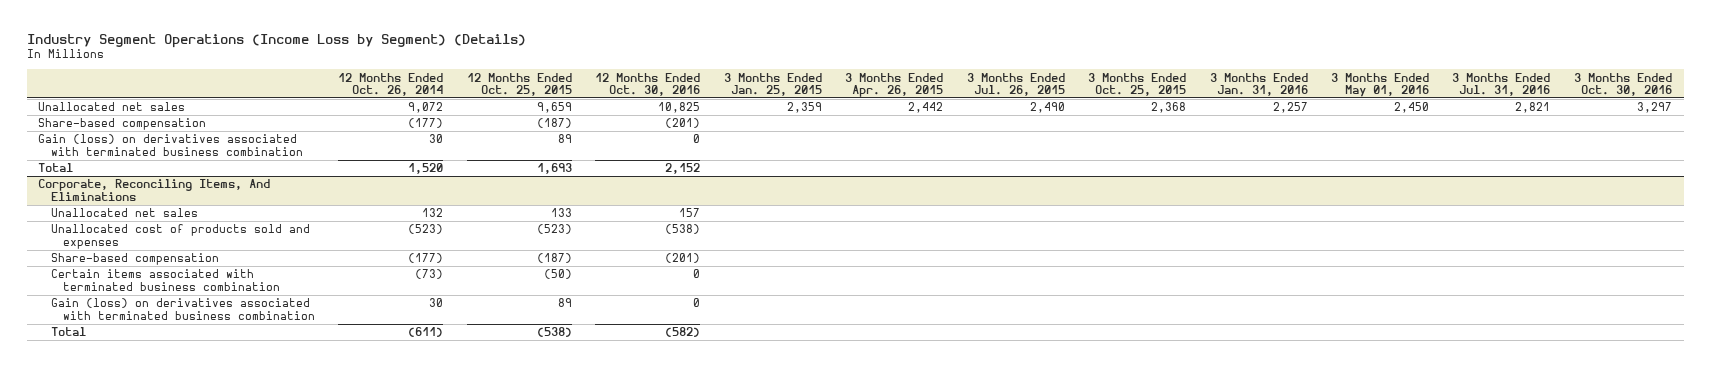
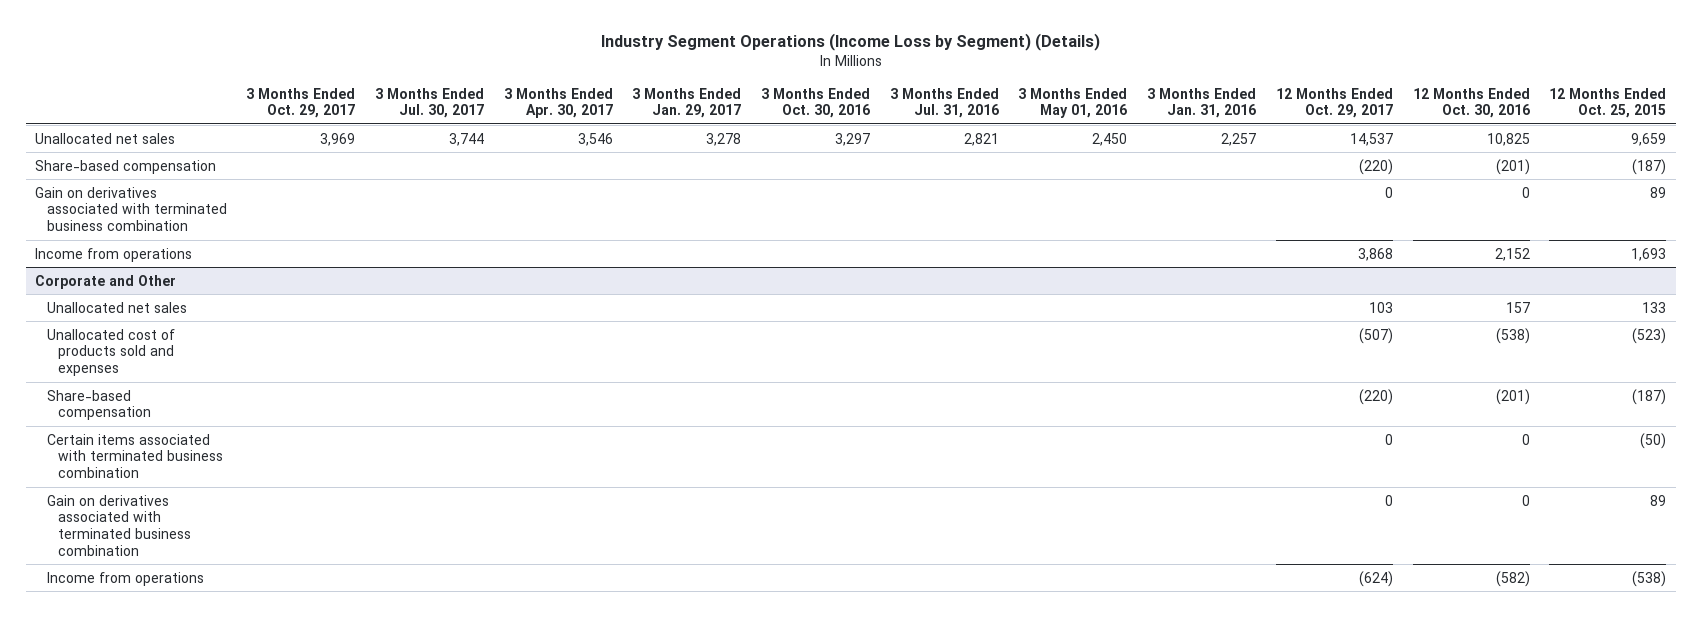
[338,72,444,97] 12 Months Ended Oct. 26, 2014 -> none
[723,72,822,97] 3 Months Ended Jan. 25, 2015 -> none
[845,72,944,98] 3 Months Ended Apr. 26, 2015 -> none
[966,72,1065,97] 3 Months Ended Jul. 26, 2015 -> none
[1088,72,1187,97] 3 Months Ended Oct. 25, 2015 -> none
none -> [246,87,356,119] 3 Months Ended Oct. 29, 2017
none -> [375,87,485,119] 3 Months Ended Jul. 30, 2017
none -> [503,87,613,119] 3 Months Ended Apr. 30, 2017
none -> [632,87,742,119] 3 Months Ended Jan. 29, 2017
none -> [1275,87,1393,119] 12 Months Ended Oct. 29, 2017
[38,179,271,201] Corporate, Reconciling Items, And Eliminations -> none
[38,134,303,156] Gain (loss) on derivatives associated with terminated business combination -> [35,186,227,231] Gain on derivatives associated with terminated business combination
[38,163,74,173] Total -> [35,247,193,262] Income from operations
none -> [35,274,177,289] Corporate and Other
[50,298,315,320] Gain (loss) on derivatives associated with terminated business combination -> [46,494,191,556] Gain on derivatives associated with terminated business combination
[50,327,86,337] Total -> [46,571,204,586] Income from operations

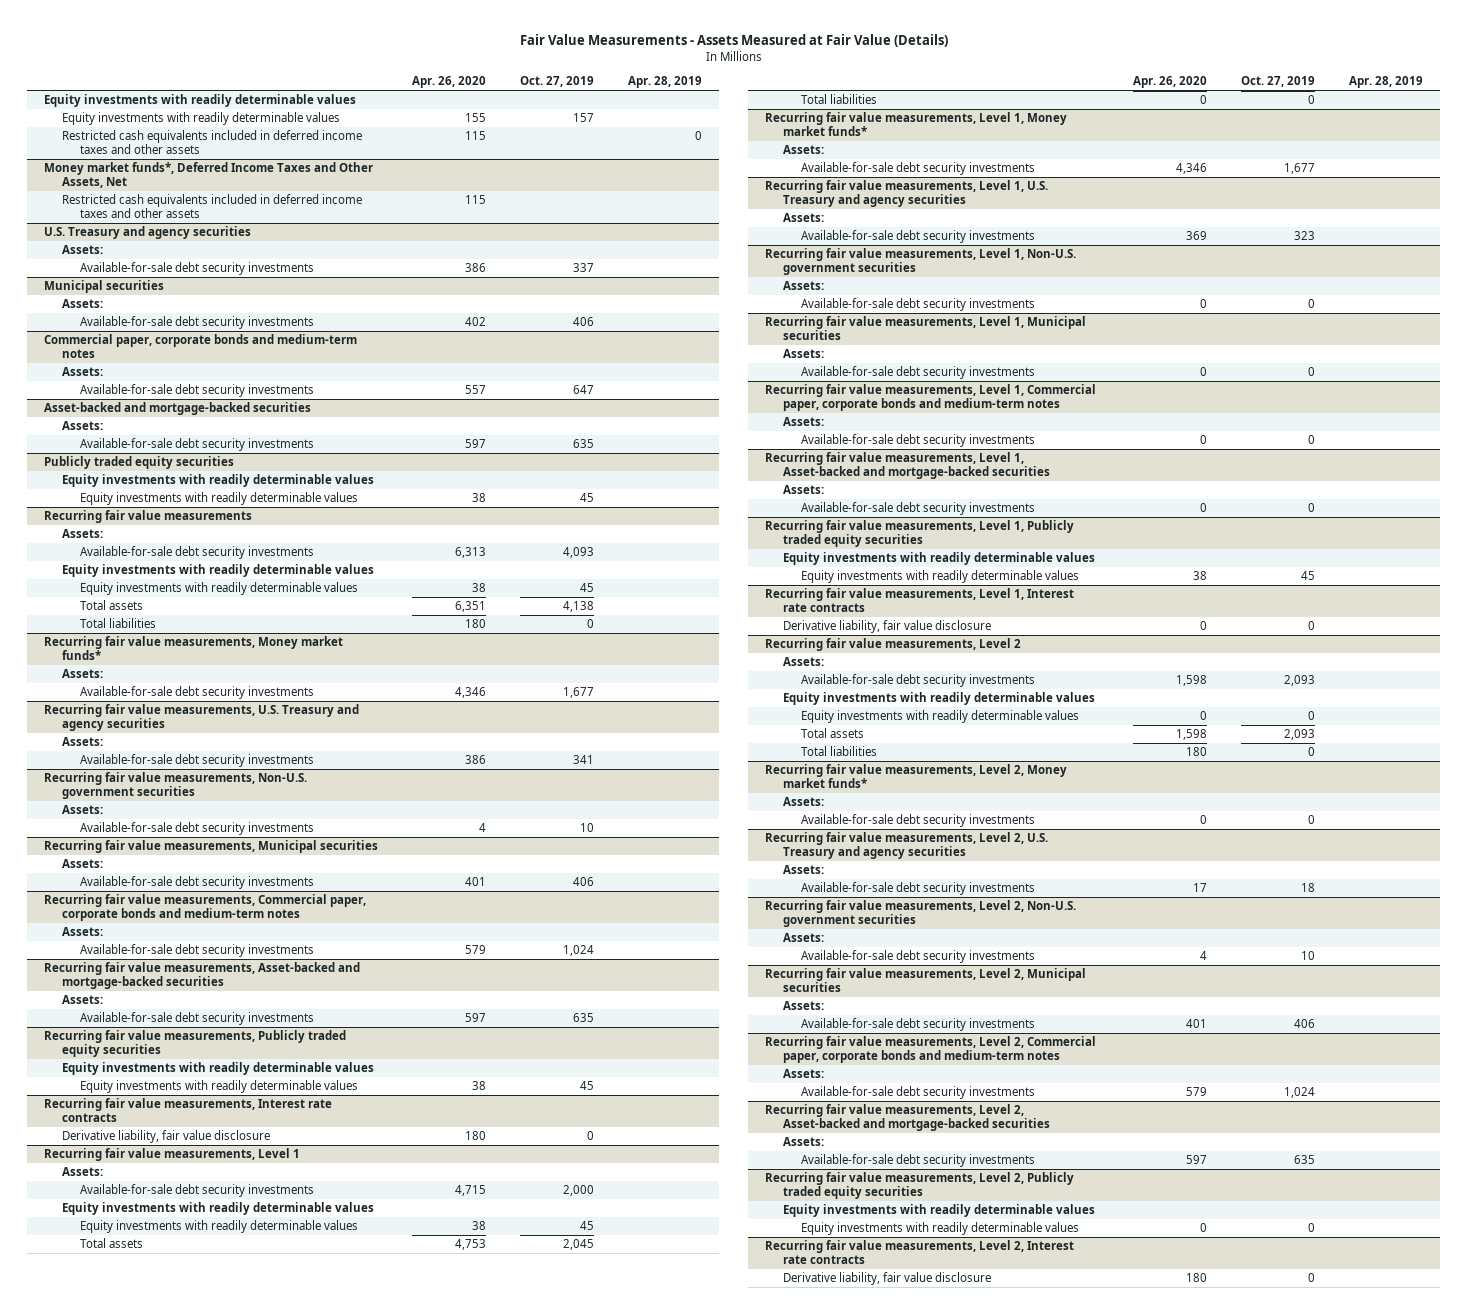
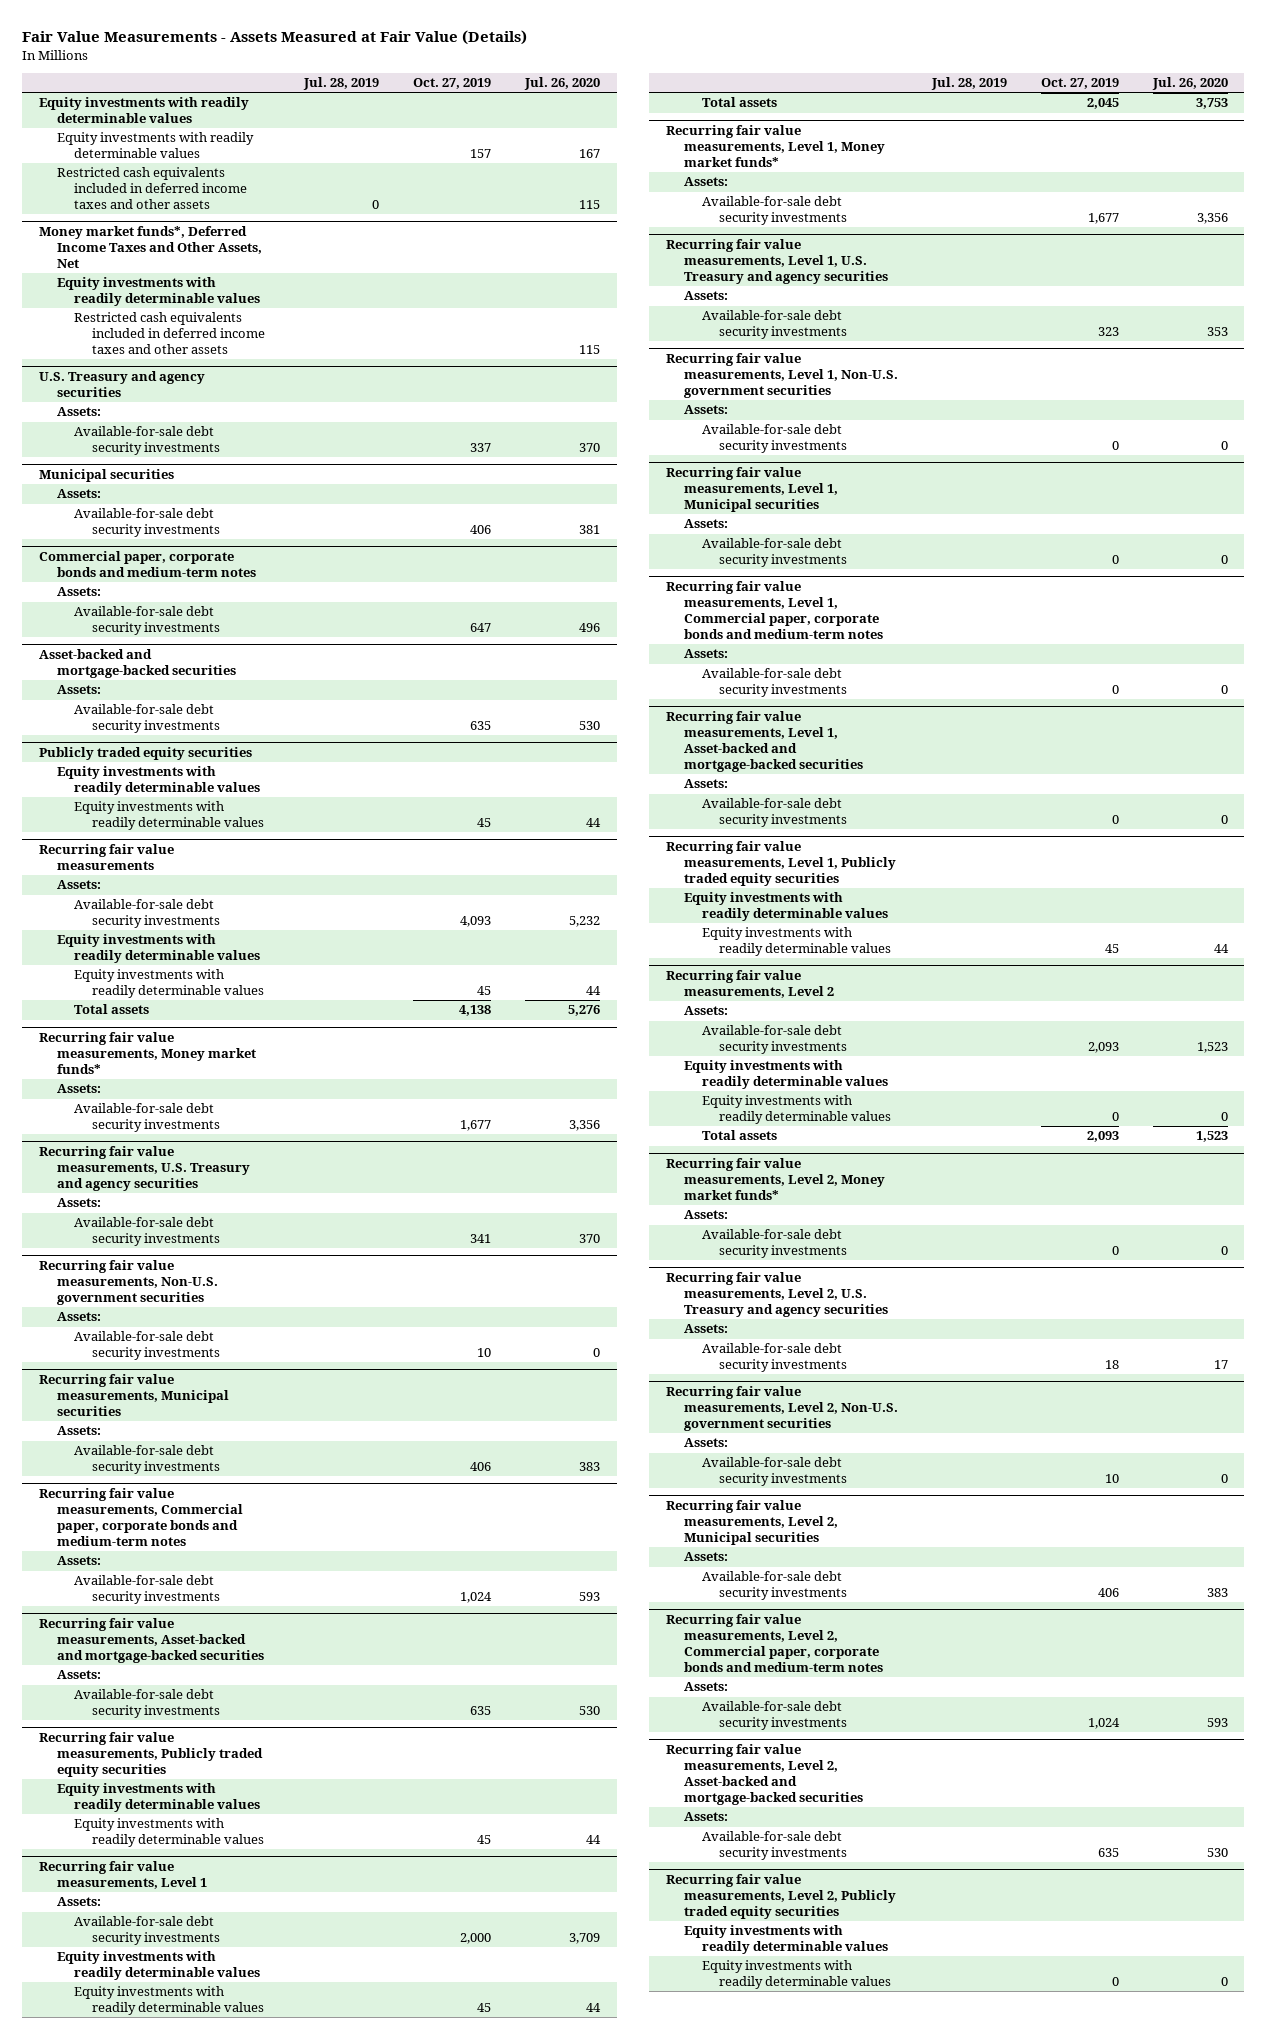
[412,76,487,89] Apr. 26, 2020 -> none
[628,76,703,89] Apr. 28, 2019 -> none
none -> [303,77,380,91] Jul. 28, 2019
none -> [524,77,601,91] Jul. 26, 2020
none -> [56,277,261,307] Equity investments with readily determinable values
[80,618,157,629] Total liabilities -> none
[44,1098,333,1122] Recurring fair value measurements, Interest rate contracts -> none
[62,1130,271,1144] Derivative liability, fair value disclosure -> none
[800,94,877,105] Total liabilities -> none
[765,588,1075,612] Recurring fair value measurements, Level 1, Interest rate contracts -> none
[783,620,992,634] Derivative liability, fair value disclosure -> none
[800,746,877,757] Total liabilities -> none
[765,1240,1075,1264] Recurring fair value measurements, Level 2, Interest rate contracts -> none
[783,1272,992,1286] Derivative liability, fair value disclosure -> none

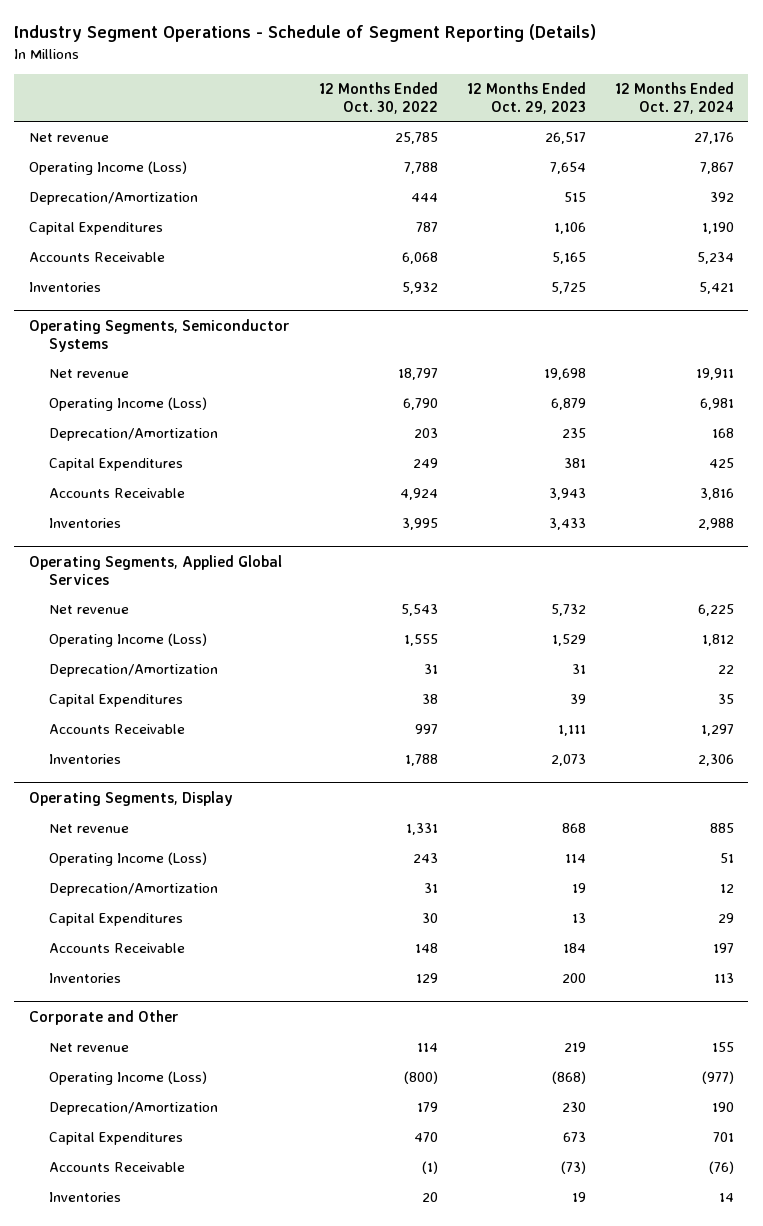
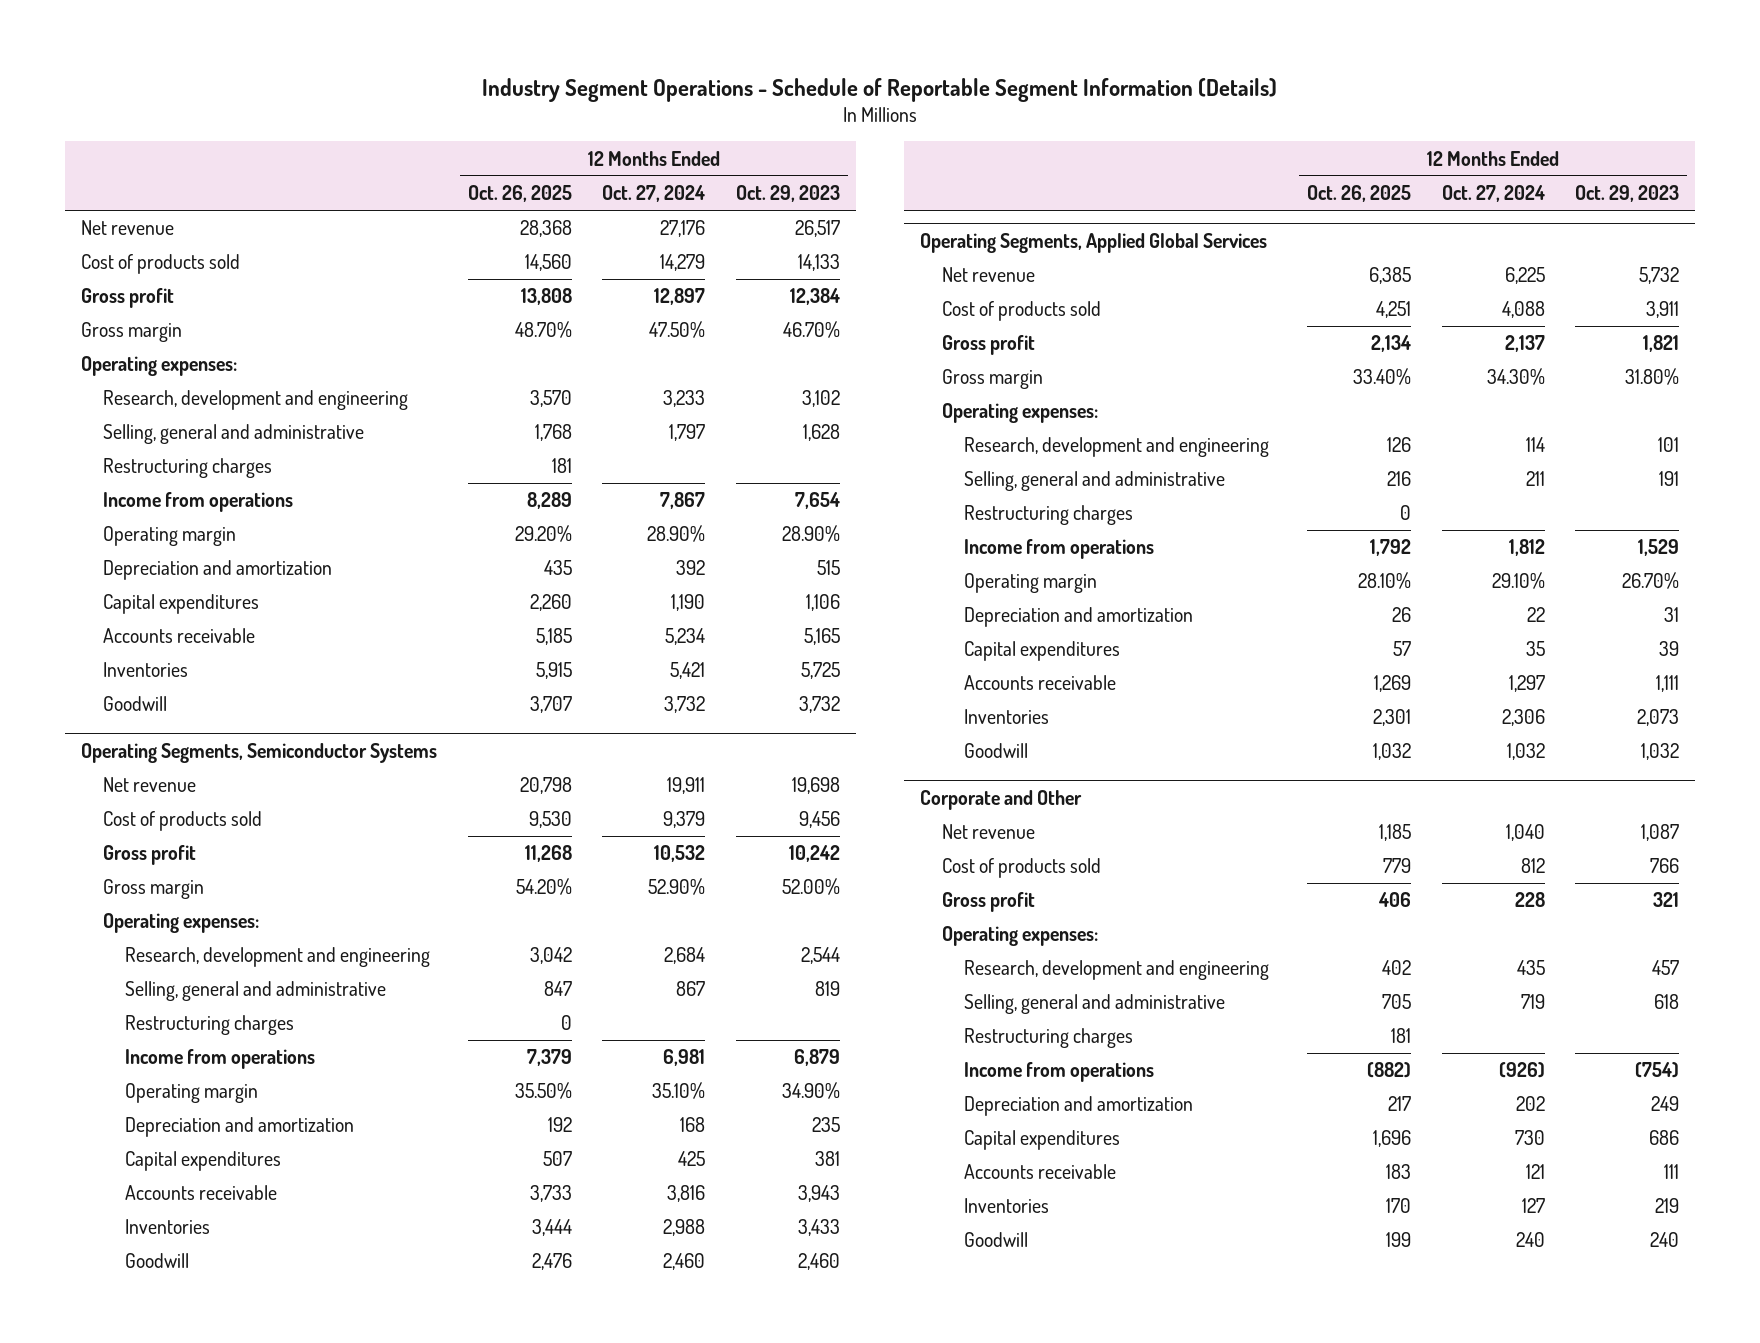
[14,24,597,43] Industry Segment Operations - Schedule of Segment Reporting (Details) -> [482,77,1278,102] Industry Segment Operations - Schedule of Reportable Segment Information (Details)
[318,81,438,114] 12 Months Ended Oct. 30, 2022 -> none
none -> [467,185,572,203] Oct. 26, 2025
none -> [80,254,240,275] Cost of products sold
none -> [80,288,174,309] Gross profit
none -> [80,322,182,343] Gross margin
none -> [80,356,237,377] Operating expenses:
none -> [102,390,408,411] Research, development and engineering
none -> [102,424,364,445] Selling, general and administrative
none -> [102,458,272,479] Restructuring charges
[28,161,187,176] Operating Income (Loss) -> [102,492,293,513] Income from operations
none -> [102,526,236,547] Operating margin
[28,192,198,206] Deprecation/Amortization -> [102,560,332,581] Depreciation and amortization
[28,222,163,236] Capital Expenditures -> [102,594,259,615] Capital expenditures
[28,252,165,263] Accounts Receivable -> [102,628,255,644] Accounts receivable
none -> [102,696,167,712] Goodwill
none -> [102,811,262,832] Cost of products sold
none -> [102,845,196,866] Gross profit
none -> [102,879,204,900] Gross margin
none -> [102,913,259,934] Operating expenses:
none -> [124,947,430,968] Research, development and engineering
none -> [124,981,386,1002] Selling, general and administrative
none -> [124,1015,294,1036] Restructuring charges
[48,397,207,412] Operating Income (Loss) -> [124,1049,315,1070] Income from operations
none -> [124,1083,258,1104] Operating margin
[48,428,218,442] Deprecation/Amortization -> [124,1117,354,1138] Depreciation and amortization
[48,458,183,472] Capital Expenditures -> [124,1151,281,1172] Capital expenditures
[48,488,185,499] Accounts Receivable -> [124,1185,277,1201] Accounts receivable
none -> [124,1253,189,1269] Goodwill
none -> [941,301,1101,322] Cost of products sold
none -> [941,335,1035,356] Gross profit
none -> [941,369,1043,390] Gross margin
none -> [941,403,1098,424] Operating expenses:
none -> [963,437,1269,458] Research, development and engineering
none -> [963,471,1225,492] Selling, general and administrative
none -> [963,505,1133,526] Restructuring charges
[48,633,207,648] Operating Income (Loss) -> [963,539,1154,560] Income from operations
none -> [963,573,1097,594] Operating margin
[48,664,218,678] Deprecation/Amortization -> [963,607,1193,628] Depreciation and amortization
[48,694,183,708] Capital Expenditures -> [963,641,1120,662] Capital expenditures
[48,724,185,735] Accounts Receivable -> [963,675,1116,691] Accounts receivable
[28,790,233,806] Operating Segments, Display -> none
[48,824,129,834] Net revenue -> none
[48,852,207,867] Operating Income (Loss) -> none
[48,883,218,897] Deprecation/Amortization -> none
[48,913,183,927] Capital Expenditures -> none
[48,943,185,954] Accounts Receivable -> none
[48,973,121,984] Inventories -> none
none -> [963,743,1028,759] Goodwill
[563,1042,586,1053] 219 -> [1641,824,1680,842] 1,087
[711,1042,734,1053] 155 -> [1505,824,1545,842] 1,040
none -> [941,858,1101,879] Cost of products sold
none -> [941,892,1035,913] Gross profit
none -> [941,926,1098,947] Operating expenses:
none -> [963,960,1269,981] Research, development and engineering
none -> [963,994,1225,1015] Selling, general and administrative
none -> [963,1028,1133,1049] Restructuring charges
[48,1071,207,1086] Operating Income (Loss) -> [963,1062,1154,1083] Income from operations
[551,1071,586,1085] (868) -> [1635,1062,1680,1079] (754)
[701,1071,734,1085] (977) -> [1498,1062,1545,1079] (926)
[48,1102,218,1116] Deprecation/Amortization -> [963,1096,1193,1117] Depreciation and amortization
[561,1102,586,1113] 230 -> [1651,1096,1680,1112] 249
[711,1102,734,1113] 190 -> [1515,1096,1545,1112] 202
[48,1132,183,1146] Capital Expenditures -> [963,1130,1120,1151] Capital expenditures
[562,1132,586,1143] 673 -> [1649,1130,1680,1146] 686
[712,1132,734,1143] 701 -> [1514,1130,1545,1146] 730
[48,1162,185,1173] Accounts Receivable -> [963,1164,1116,1180] Accounts receivable
[560,1161,586,1175] (73) -> [1664,1164,1680,1180] 111
[708,1161,734,1175] (76) -> [1525,1164,1545,1180] 121
[571,1192,586,1203] 19 -> [1655,1198,1680,1214] 219
[718,1193,734,1203] 14 -> [1521,1198,1545,1214] 127
none -> [963,1232,1028,1248] Goodwill

